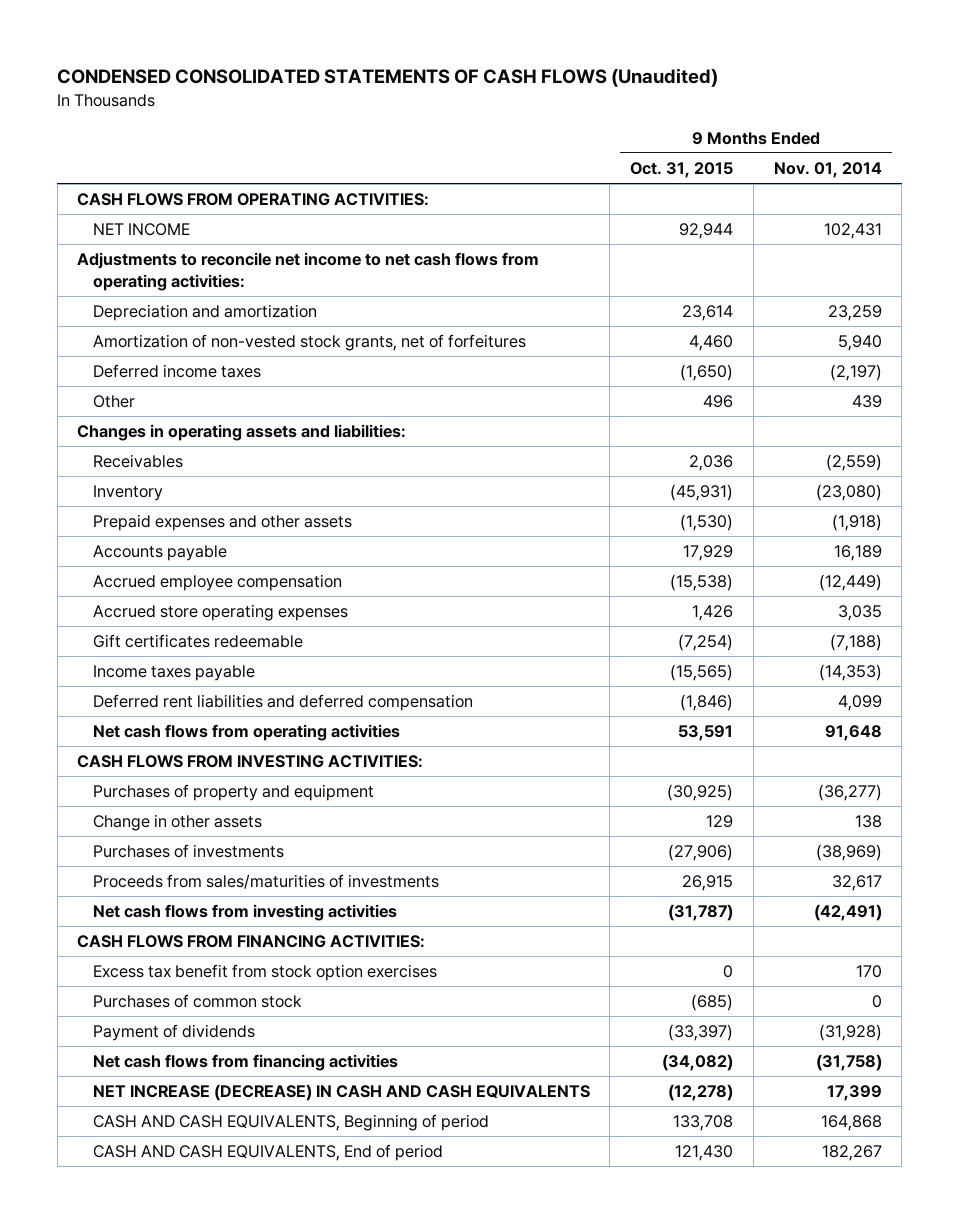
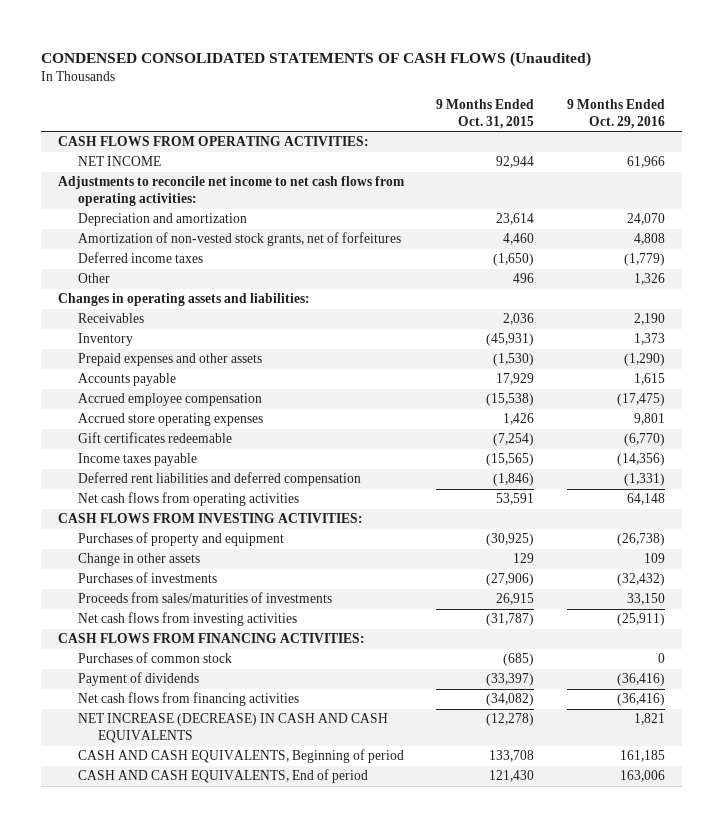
[773,161,882,178] Nov. 01, 2014 -> none
none -> [567,99,666,129] 9 Months Ended Oct. 29, 2016
[92,964,437,982] Excess tax benefit from stock option exercises -> none

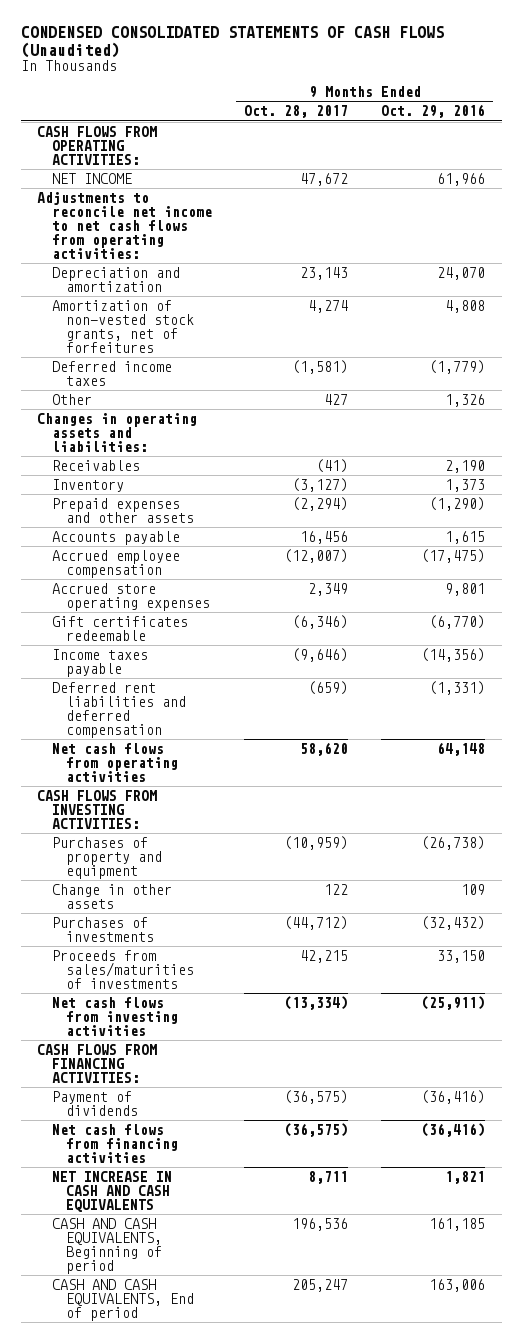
[436,99,535,129] 9 Months Ended Oct. 31, 2015 -> none
none -> [244,105,349,119] Oct. 28, 2017
[77,652,232,664] Purchases of common stock -> none
[77,713,388,744] NET INCREASE (DECREASE) IN CASH AND CASH EQUIVALENTS -> [51,1170,172,1212] NET INCREASE IN CASH AND CASH EQUIVALENTS

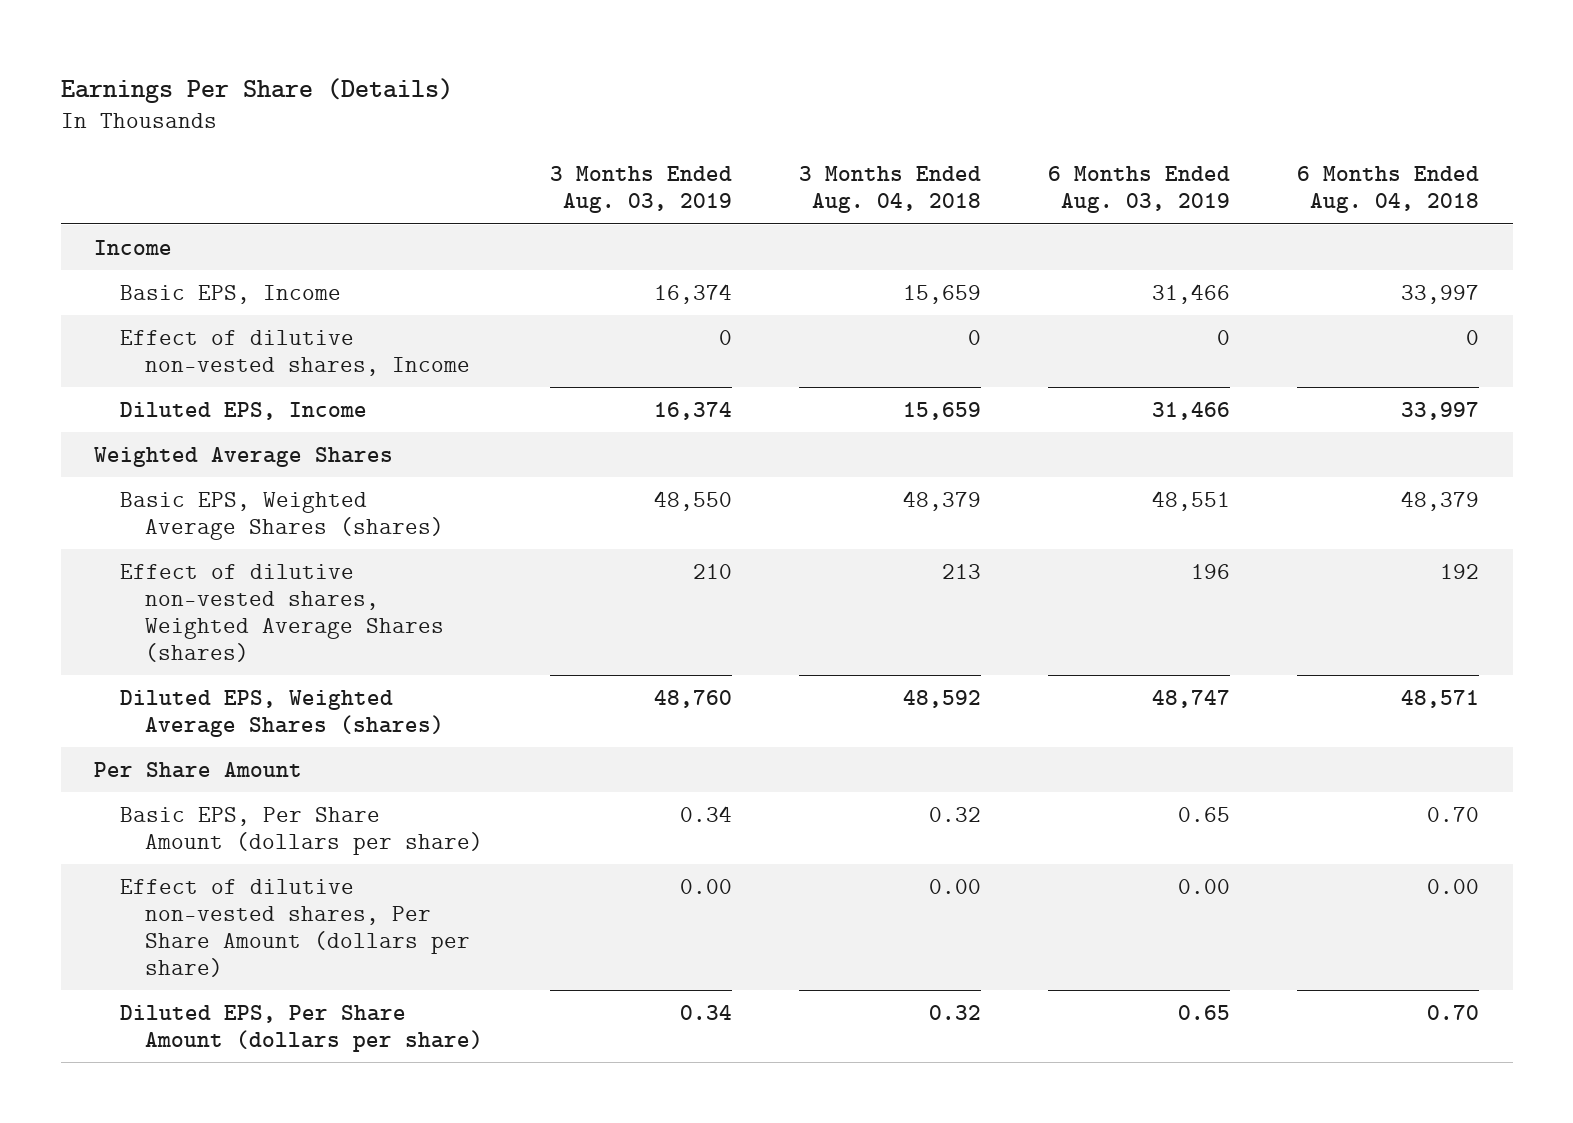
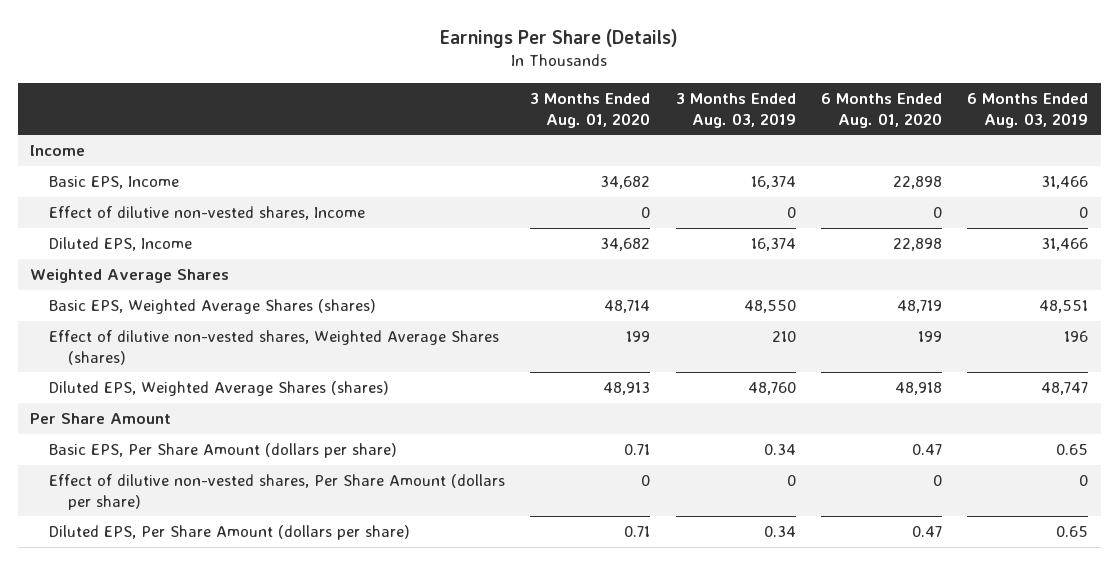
[799,166,982,214] 3 Months Ended Aug. 04, 2018 -> none
[1297,166,1480,214] 6 Months Ended Aug. 04, 2018 -> none
none -> [530,92,651,128] 3 Months Ended Aug. 01, 2020
none -> [820,92,942,128] 6 Months Ended Aug. 01, 2020
[680,878,733,894] 0.00 -> [786,474,796,486] 0
[1178,878,1231,894] 0.00 -> [1079,474,1089,486] 0

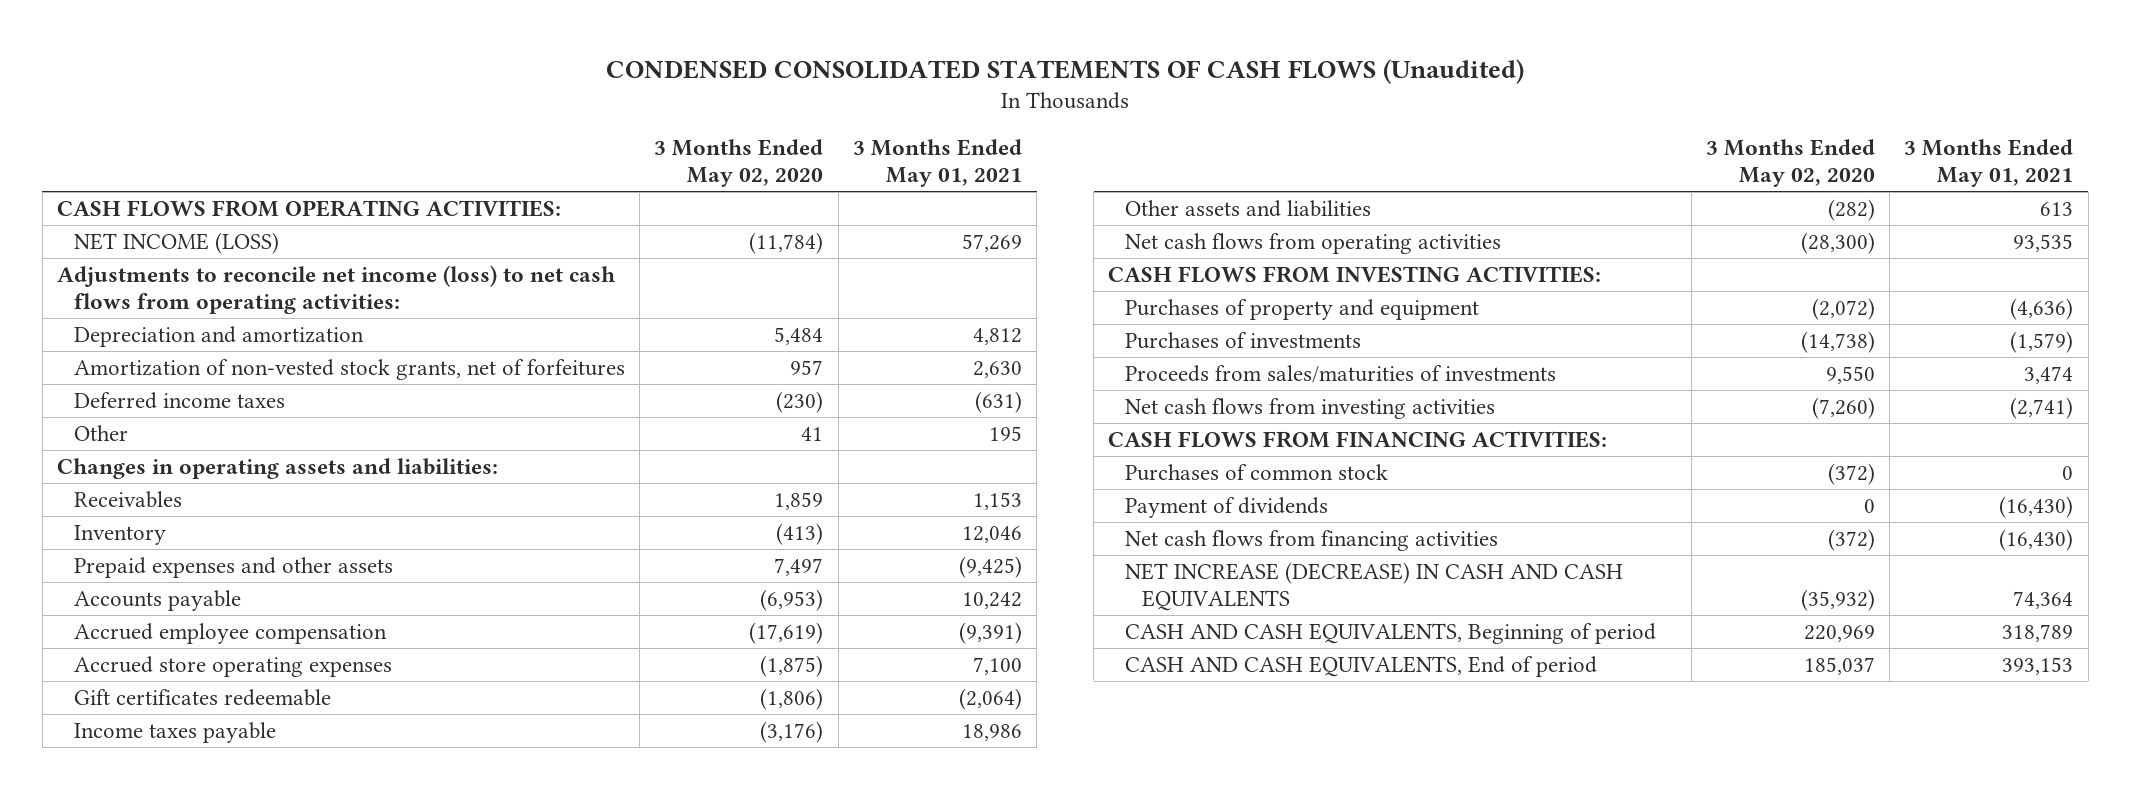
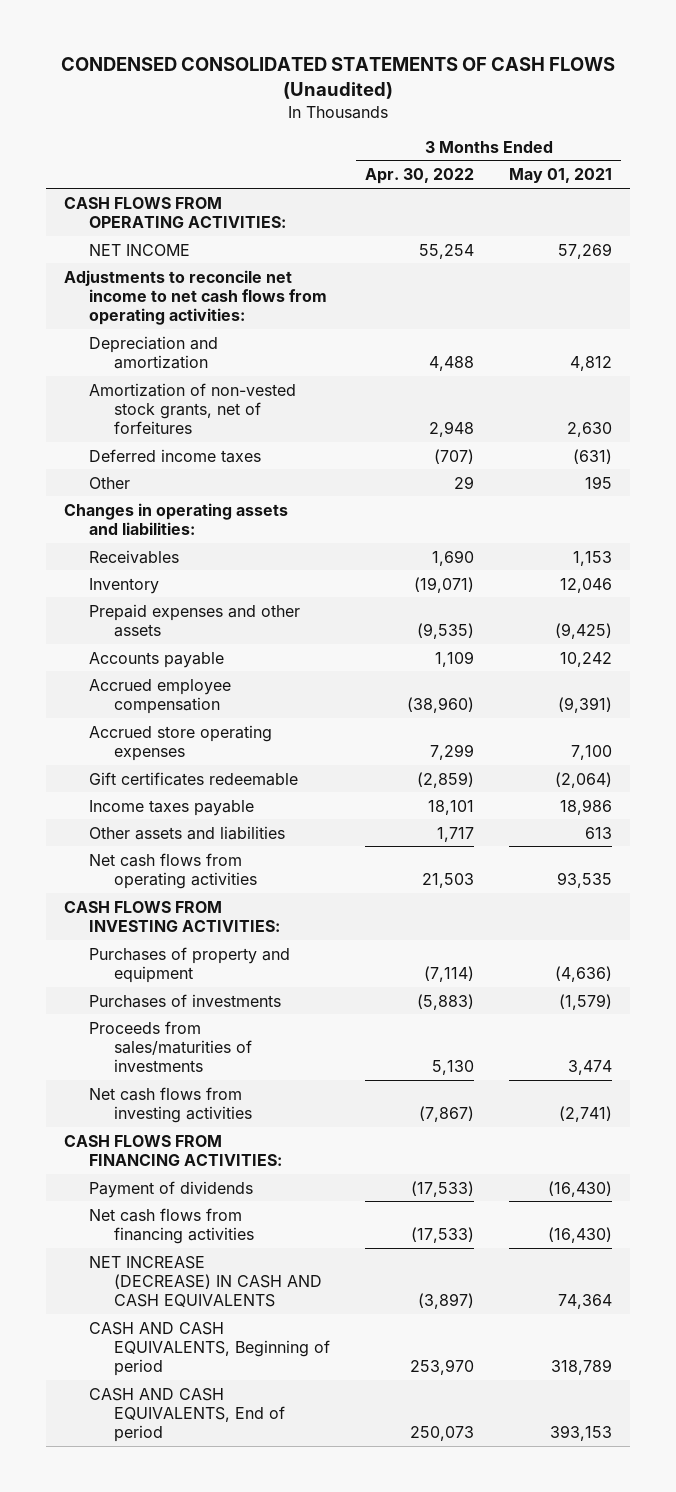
[654,139,824,187] 3 Months Ended May 02, 2020 -> none
none -> [364,168,474,185] Apr. 30, 2022
[73,232,279,255] NET INCOME (LOSS) -> [88,243,190,256] NET INCOME
[56,265,616,314] Adjustments to reconcile net income (loss) to net cash flows from operating activities: -> [63,269,327,326] Adjustments to reconcile net income to net cash flows from operating activities:
[1125,464,1389,482] Purchases of common stock -> none

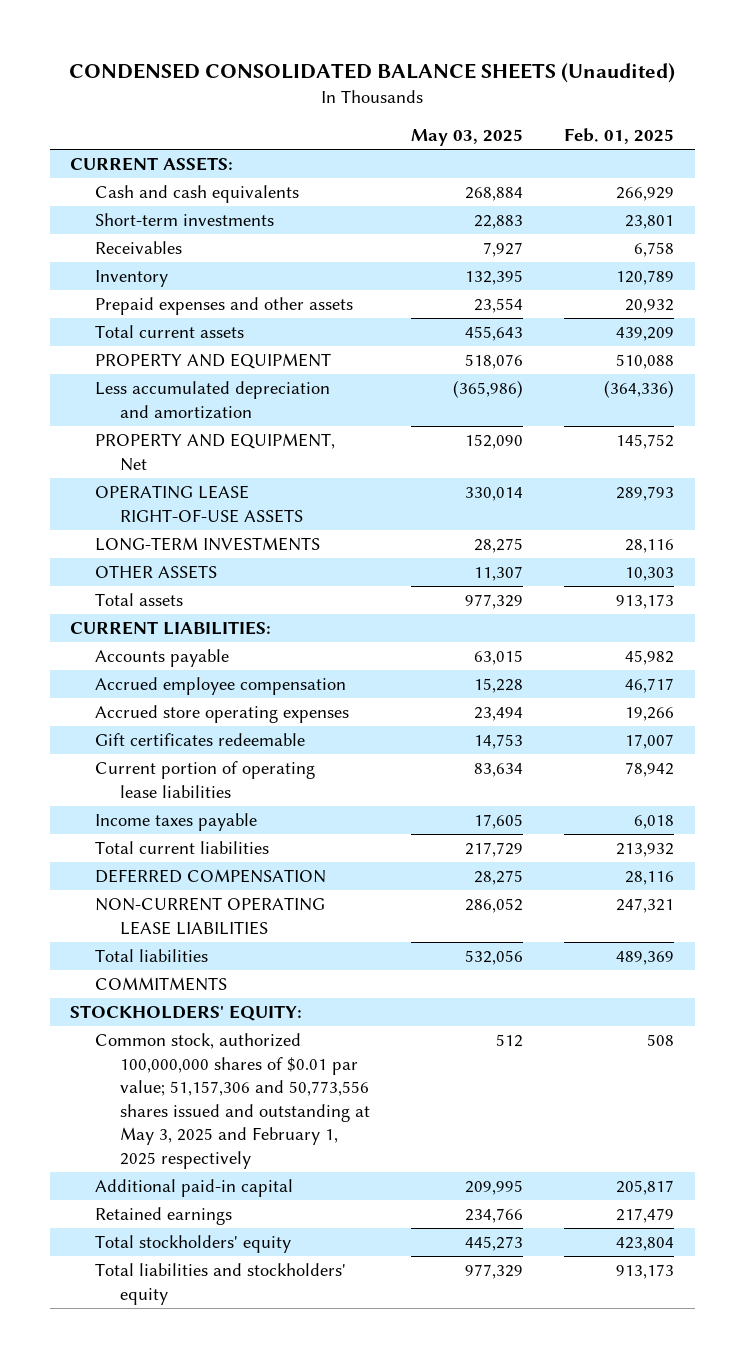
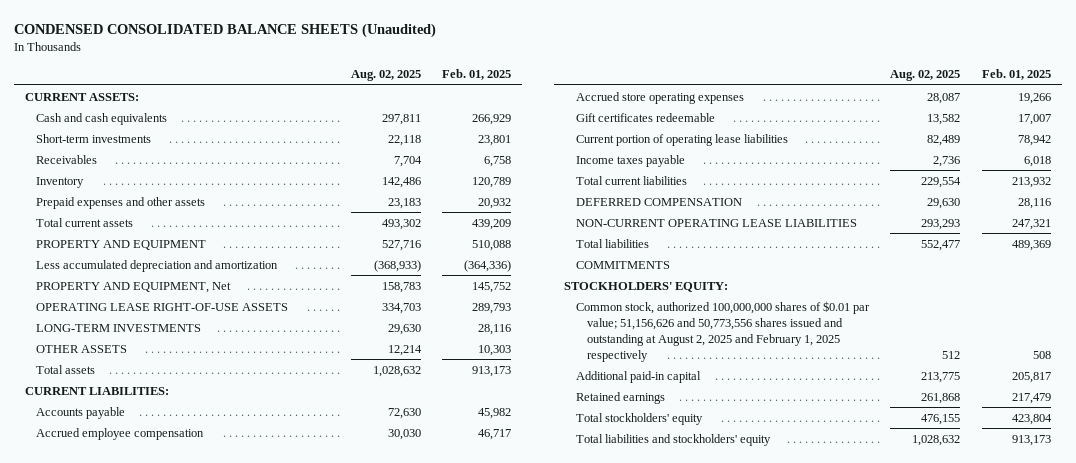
[411,129,524,147] May 03, 2025 -> none
none -> [350,70,421,82] Aug. 02, 2025
[95,1033,371,1169] Common stock, authorized 100,000,000 shares of $0.01 par value; 51,157,306 and 50,773,556 shares issued and outstanding at May 3, 2025 and February 1, 2025 respectively -> [575,300,870,362] Common stock, authorized 100,000,000 shares of $0.01 par value; 51,156,626 and 50,773,556 shares issued and outstanding at August 2, 2025 and February 1, 2025 respectively

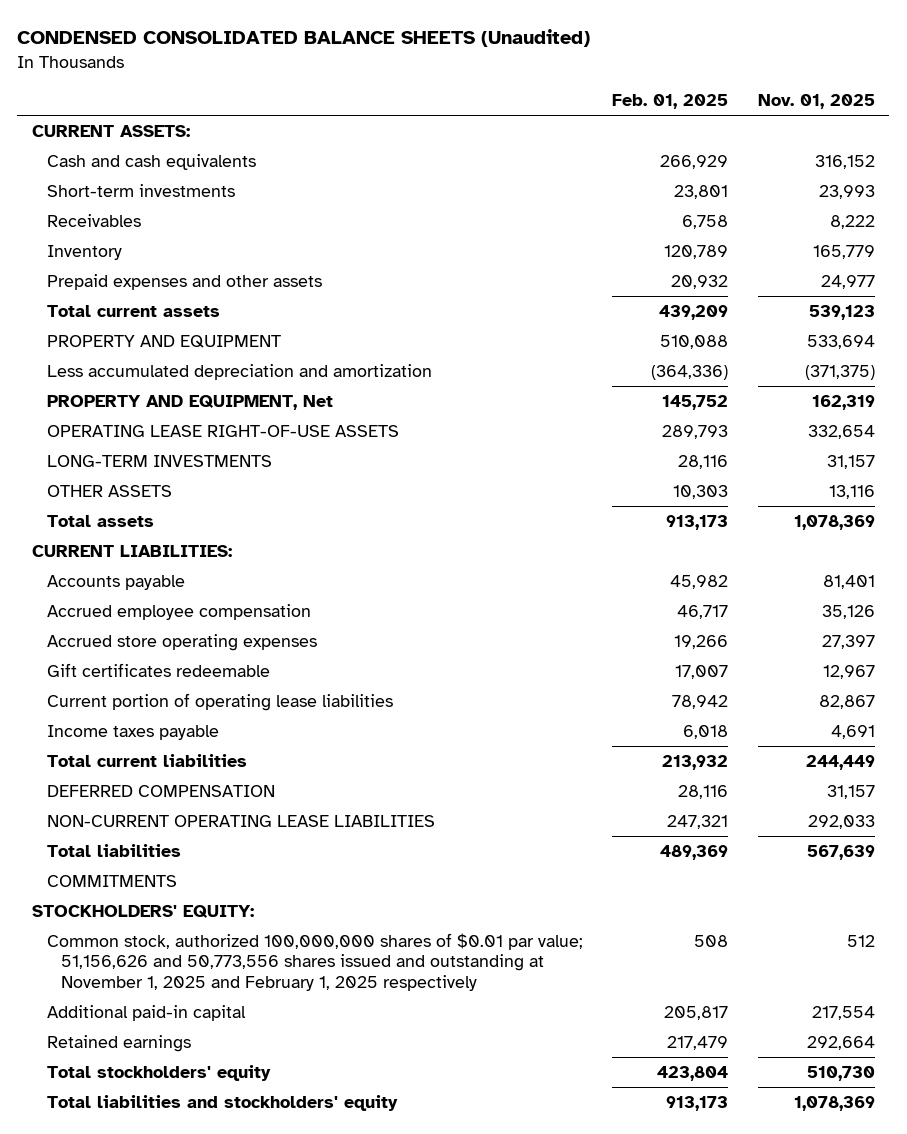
[350,70,421,82] Aug. 02, 2025 -> none
none -> [757,93,875,109] Nov. 01, 2025
[575,300,870,362] Common stock, authorized 100,000,000 shares of $0.01 par value; 51,156,626 and 50,773,556 shares issued and outstanding at August 2, 2025 and February 1, 2025 respectively -> [46,932,583,991] Common stock, authorized 100,000,000 shares of $0.01 par value; 51,156,626 and 50,773,556 shares issued and outstanding at November 1, 2025 and February 1, 2025 respectively

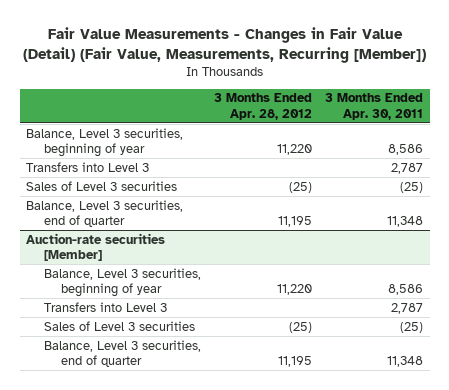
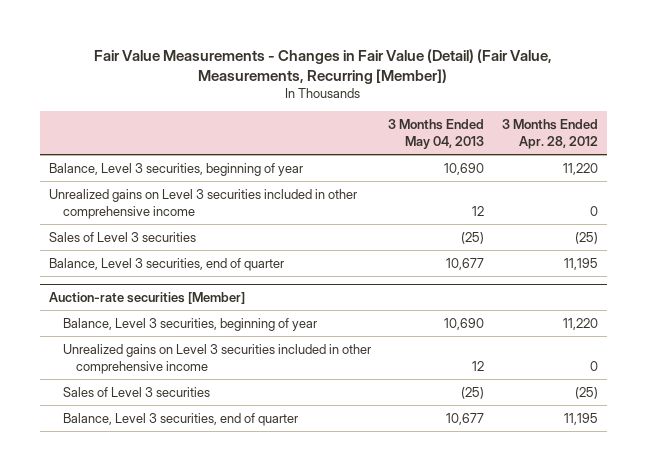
[324,93,423,120] 3 Months Ended Apr. 30, 2011 -> none
none -> [388,119,485,149] 3 Months Ended May 04, 2013
[26,161,150,172] Transfers into Level 3 -> none
none -> [49,188,358,219] Unrealized gains on Level 3 securities included in other comprehensive income
[43,301,167,312] Transfers into Level 3 -> none
none -> [62,343,371,374] Unrealized gains on Level 3 securities included in other comprehensive income

